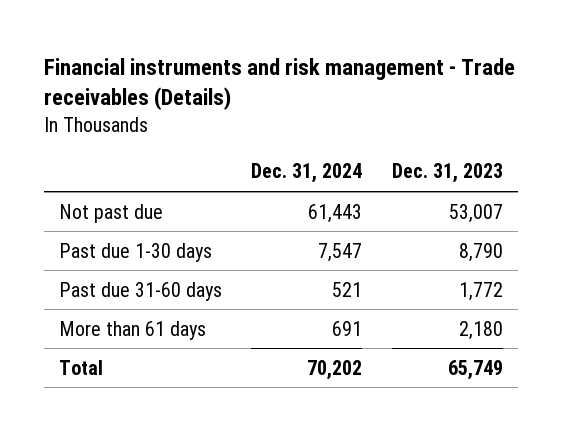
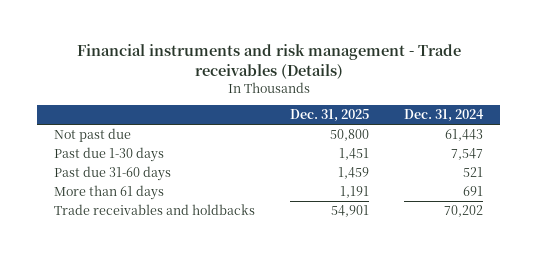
[391,163,503,184] Dec. 31, 2023 -> none
none -> [290,109,370,123] Dec. 31, 2025
[58,359,103,375] Total -> [54,204,256,216] Trade receivables and holdbacks

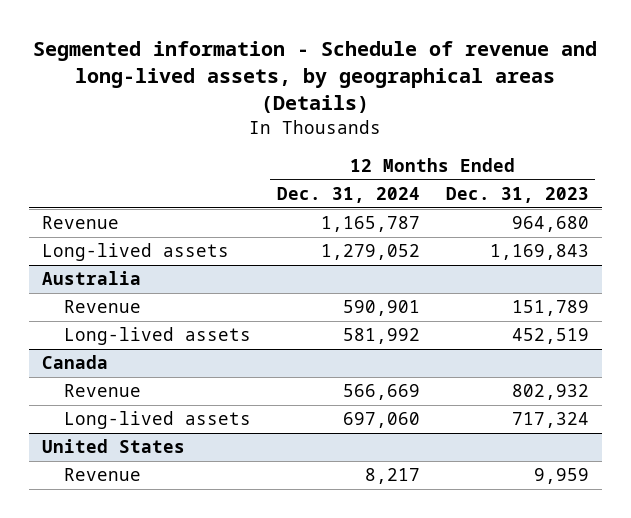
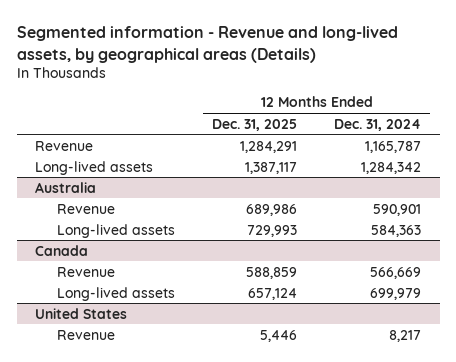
[33,41,598,114] Segmented information - Schedule of revenue and long-lived assets, by geographical areas (Details) -> [16,26,398,63] Segmented information - Revenue and long-lived assets, by geographical areas (Details)
[445,186,589,203] Dec. 31, 2023 -> none
none -> [212,118,298,131] Dec. 31, 2025
[320,244,420,261] 1,279,052 -> [361,161,422,174] 1,284,342
[342,328,420,345] 581,992 -> [371,224,422,237] 584,363
[342,412,420,429] 697,060 -> [370,287,422,300] 699,979

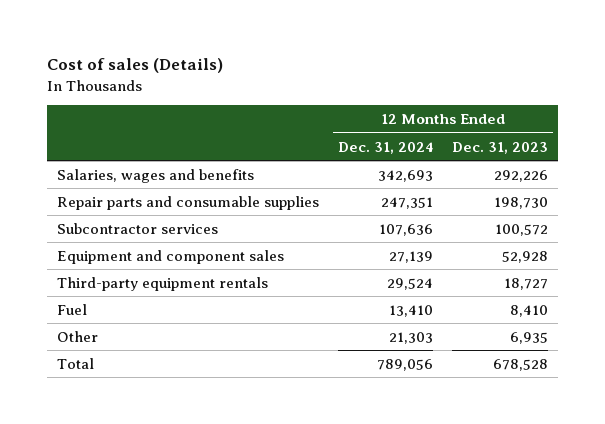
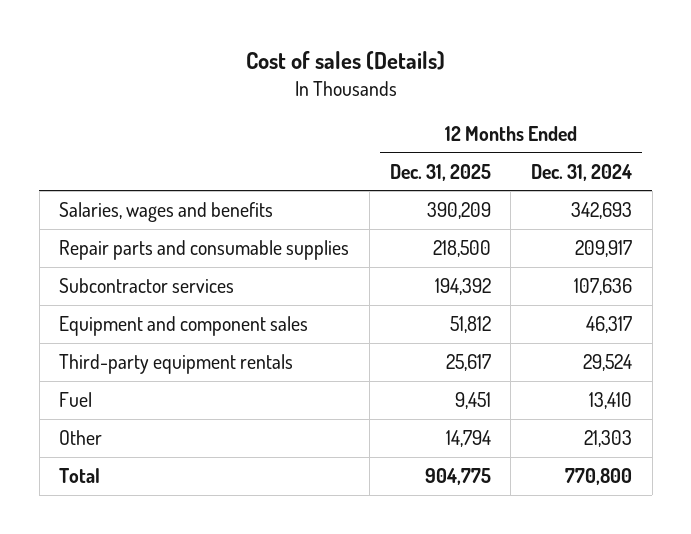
[452,141,549,154] Dec. 31, 2023 -> none
none -> [389,163,491,181] Dec. 31, 2025
[380,196,433,209] 247,351 -> [575,239,633,257] 209,917
[388,250,433,263] 27,139 -> [586,315,633,333] 46,317
[376,358,433,371] 789,056 -> [565,467,633,485] 770,800

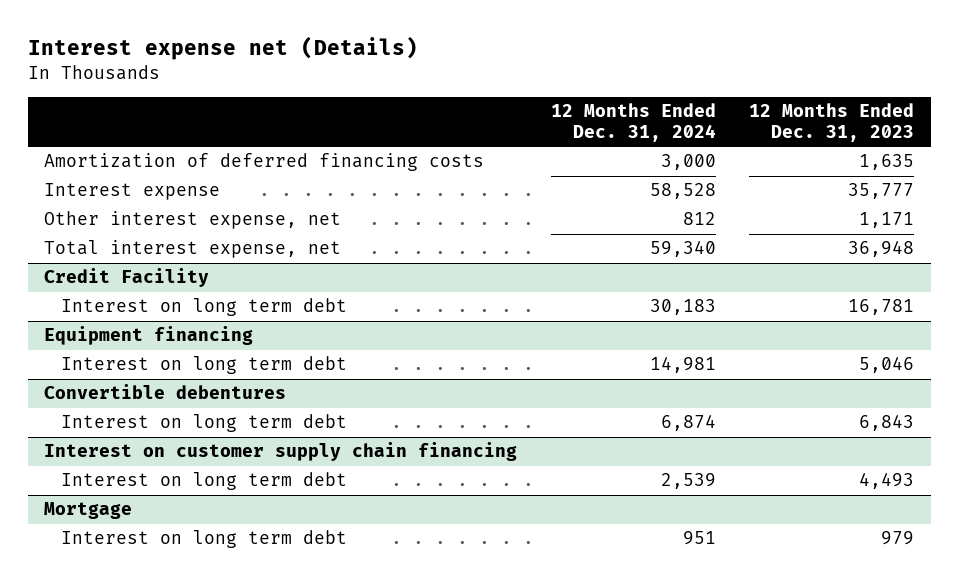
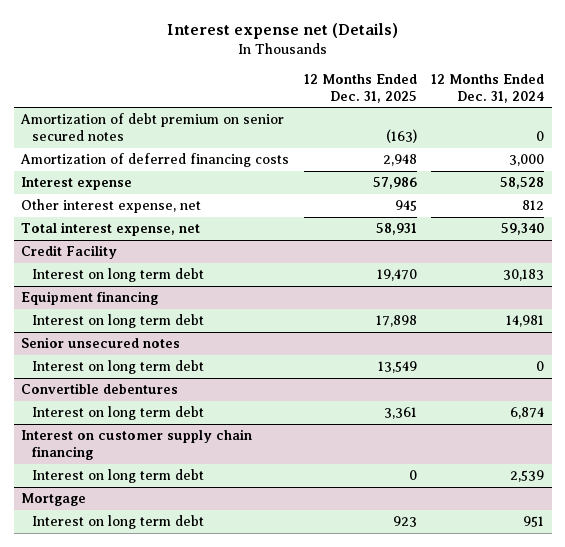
[749,103,915,143] 12 Months Ended Dec. 31, 2023 -> none
none -> [303,73,417,103] 12 Months Ended Dec. 31, 2025
none -> [19,113,284,142] Amortization of debt premium on senior secured notes
none -> [20,337,180,349] Senior unsecured notes
none -> [31,360,204,375] Interest on long term debt

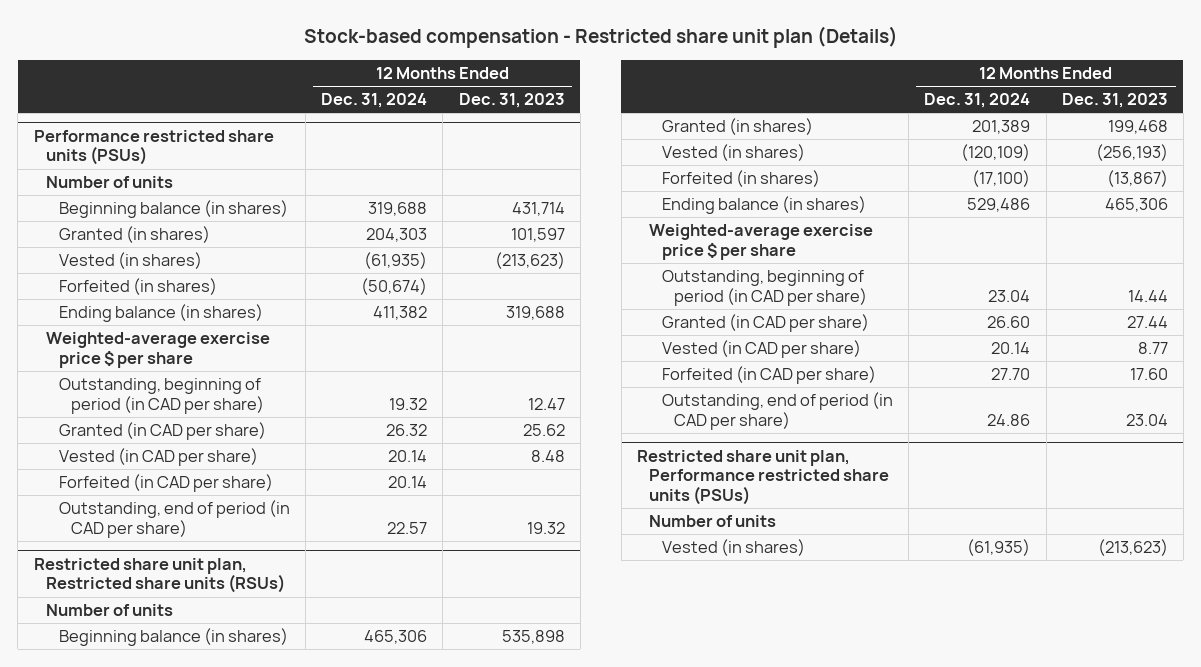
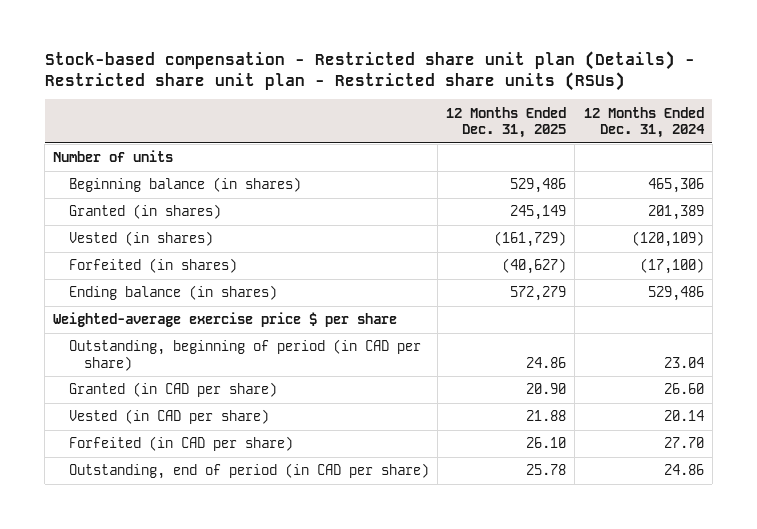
[303,26,898,49] Stock-based compensation - Restricted share unit plan (Details) -> [44,51,695,92] Stock-based compensation - Restricted share unit plan (Details) - Restricted share unit plan - Restricted share units (RSUs)
[458,93,565,109] Dec. 31, 2023 -> none
none -> [446,106,567,138] 12 Months Ended Dec. 31, 2025
[33,129,274,166] Performance restricted share units (PSUs) -> none
[58,200,288,219] Beginning balance (in shares) -> none
[58,226,210,244] Granted (in shares) -> none
[58,252,202,270] Vested (in shares) -> none
[58,278,217,296] Forfeited (in shares) -> none
[58,304,263,323] Ending balance (in shares) -> none
[46,332,271,368] Weighted-average exercise price $ per share -> none
[58,378,265,414] Outstanding, beginning of period (in CAD per share) -> none
[58,422,266,441] Granted (in CAD per share) -> none
[58,448,258,467] Vested (in CAD per share) -> none
[58,474,273,493] Forfeited (in CAD per share) -> none
[58,500,290,538] Outstanding, end of period (in CAD per share) -> none
[33,557,286,594] Restricted share unit plan, Restricted share units (RSUs) -> none
[46,604,174,617] Number of units -> none
[636,449,890,505] Restricted share unit plan, Performance restricted share units (PSUs) -> none
[649,515,777,528] Number of units -> none
[661,539,805,557] Vested (in shares) -> none

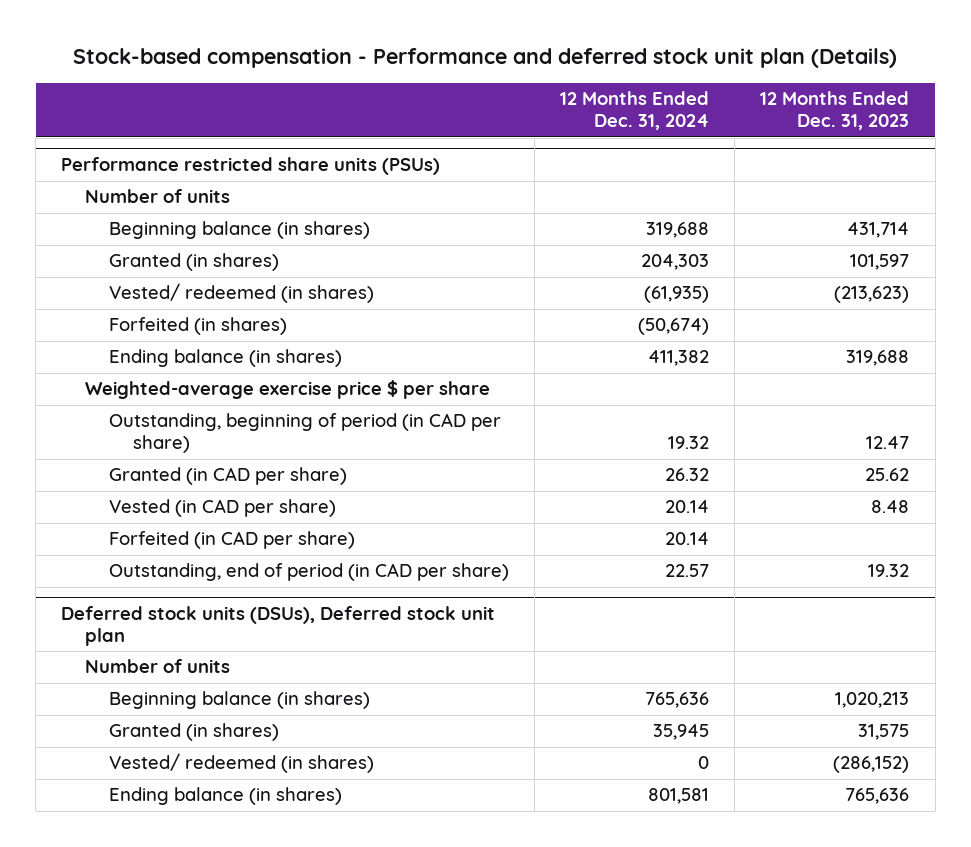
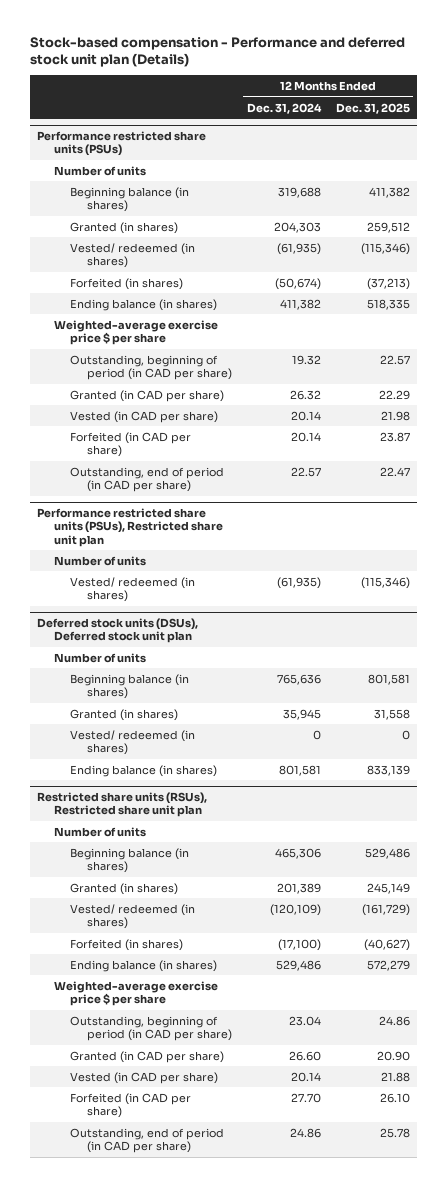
[760,91,910,131] 12 Months Ended Dec. 31, 2023 -> none
none -> [335,102,410,114] Dec. 31, 2025
none -> [37,508,223,547] Performance restricted share units (PSUs), Restricted share unit plan
none -> [53,555,146,566] Number of units
none -> [70,576,196,602] Vested/ redeemed (in shares)
none -> [37,792,208,818] Restricted share units (RSUs), Restricted share unit plan
none -> [53,826,146,837] Number of units
none -> [70,847,190,873] Beginning balance (in shares)
none -> [70,882,179,895] Granted (in shares)
none -> [70,903,196,929] Vested/ redeemed (in shares)
none -> [70,938,184,951] Forfeited (in shares)
none -> [70,959,218,972] Ending balance (in shares)
none -> [53,980,218,1006] Weighted-average exercise price $ per share
none -> [70,1015,232,1041] Outstanding, beginning of period (in CAD per share)
none -> [70,1050,225,1063] Granted (in CAD per share)
none -> [70,1071,219,1084] Vested (in CAD per share)
none -> [70,1092,192,1118] Forfeited (in CAD per share)
none -> [70,1127,225,1153] Outstanding, end of period (in CAD per share)

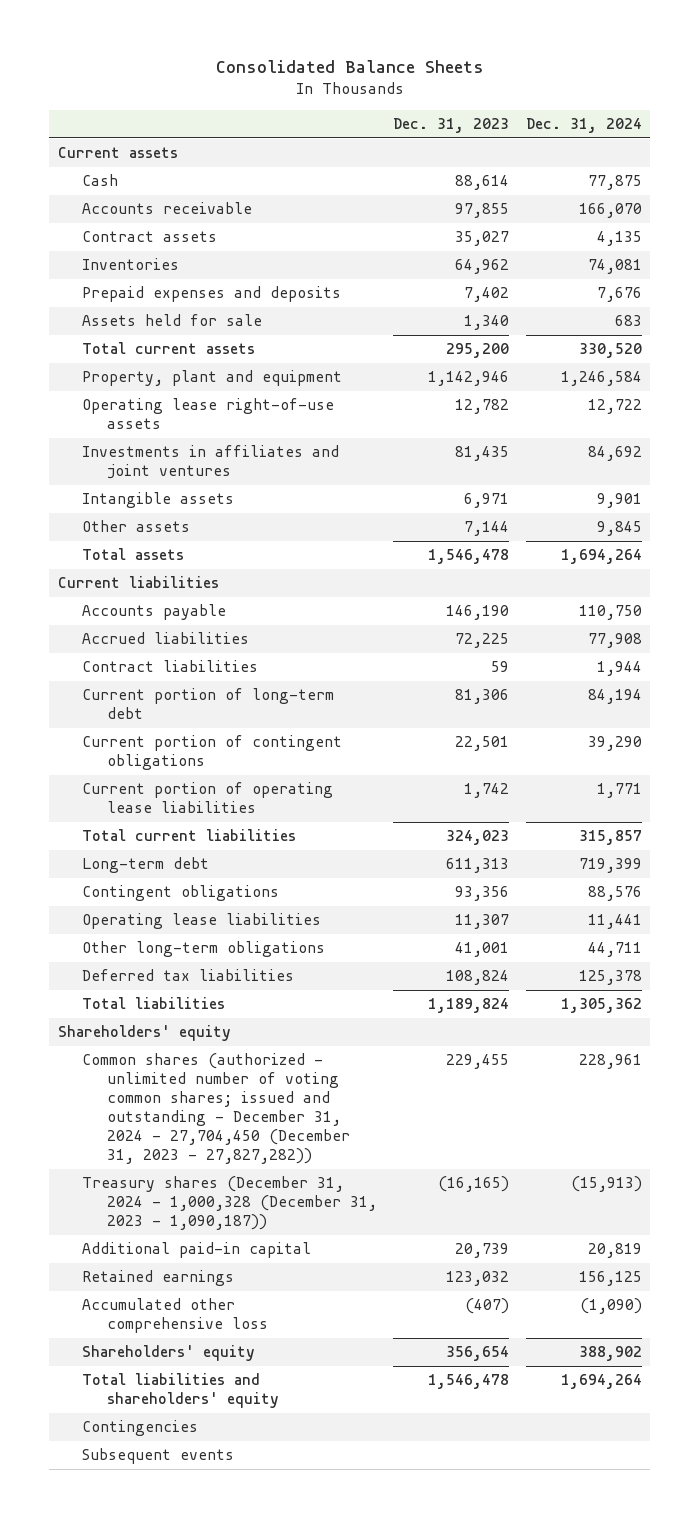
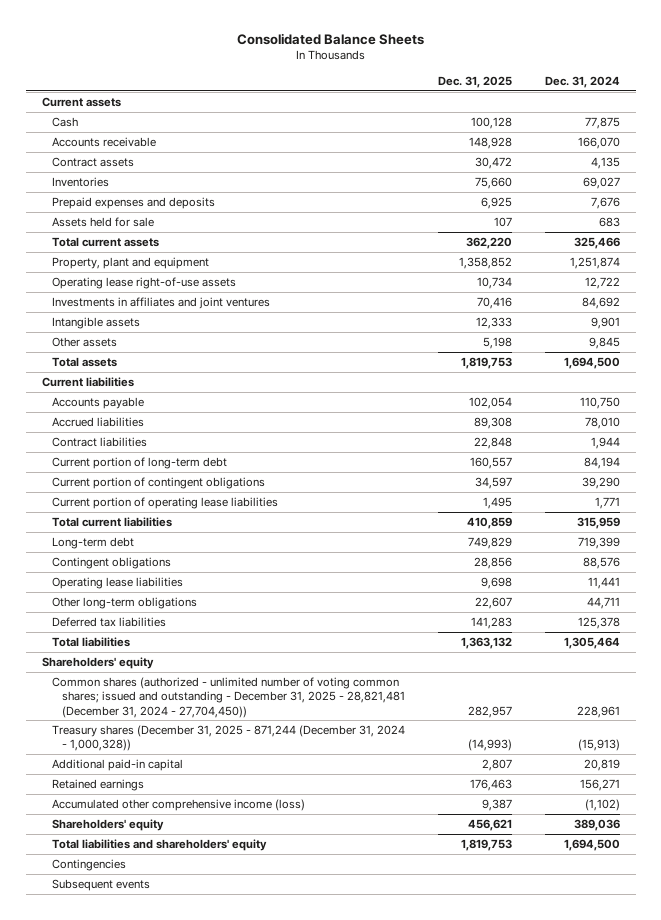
[393,118,510,134] Dec. 31, 2023 -> none
none -> [437,76,512,89] Dec. 31, 2025
[587,259,642,275] 74,081 -> [582,176,620,189] 69,027
[578,343,642,359] 330,520 -> [573,236,620,249] 325,466
[560,371,642,387] 1,246,584 -> [569,256,620,269] 1,251,874
[560,549,642,565] 1,694,264 -> [563,356,620,369] 1,694,500
[587,633,642,649] 77,908 -> [584,416,620,429] 78,010
[578,830,642,846] 315,857 -> [576,516,620,529] 315,959
[560,998,642,1014] 1,305,362 -> [563,636,620,649] 1,305,464
[82,1053,350,1165] Common shares (authorized - unlimited number of voting common shares; issued and outstanding - December 31, 2024 - 27,704,450 (December 31, 2023 - 27,827,282)) -> [51,676,405,718] Common shares (authorized - unlimited number of voting common shares; issued and outstanding - December 31, 2025 - 28,821,481 (December 31, 2024 - 27,704,450))
[82,1176,377,1231] Treasury shares (December 31, 2024 - 1,000,328 (December 31, 2023 - 1,090,187)) -> [51,724,405,752] Treasury shares (December 31, 2025 - 871,244 (December 31, 2024 - 1,000,328))
[578,1271,642,1287] 156,125 -> [579,778,620,791] 156,271
[82,1298,268,1334] Accumulated other comprehensive loss -> [51,798,305,811] Accumulated other comprehensive income (loss)
[579,1298,642,1315] (1,090) -> [584,798,620,811] (1,102)
[578,1346,642,1362] 388,902 -> [573,818,620,831] 389,036
[560,1374,642,1390] 1,694,264 -> [563,838,620,851] 1,694,500

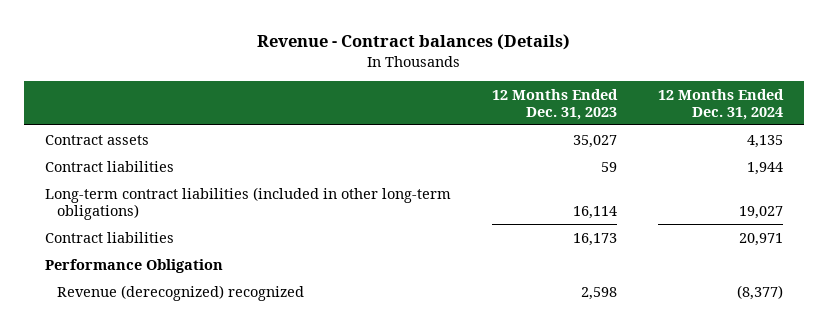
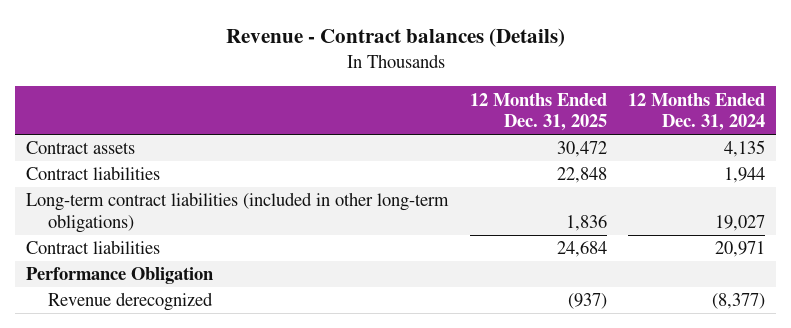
[492,88,619,120] 12 Months Ended Dec. 31, 2023 -> none
none -> [469,92,607,132] 12 Months Ended Dec. 31, 2025
[57,284,305,301] Revenue (derecognized) recognized -> [47,292,213,312] Revenue derecognized

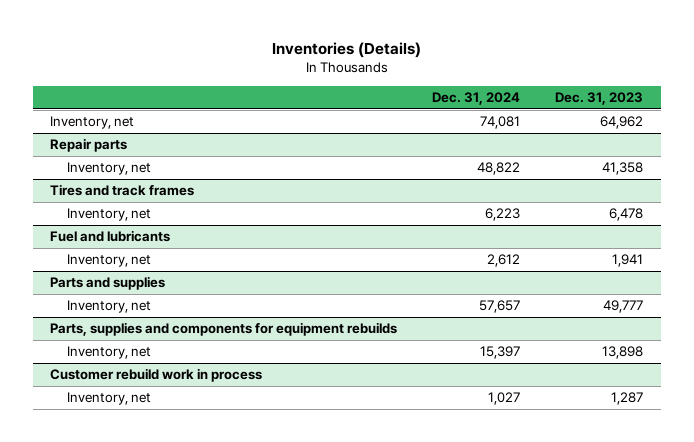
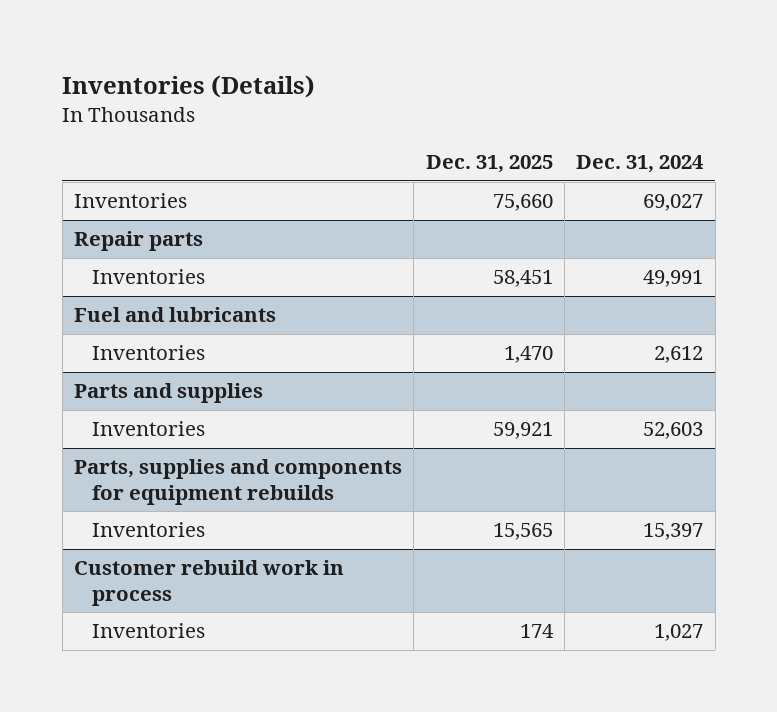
[555,92,644,106] Dec. 31, 2023 -> none
none -> [425,155,553,174] Dec. 31, 2025
[50,116,135,130] Inventory, net -> none
none -> [73,193,187,209] Inventories
[66,162,151,176] Inventory, net -> none
[50,184,195,197] Tires and track frames -> none
[66,208,151,222] Inventory, net -> none
none -> [91,269,205,285] Inventories
[66,254,151,268] Inventory, net -> [91,345,205,361] Inventories
[66,300,151,314] Inventory, net -> none
none -> [91,421,205,437] Inventories
[66,346,151,360] Inventory, net -> [91,522,205,538] Inventories
[66,392,151,406] Inventory, net -> [91,623,205,639] Inventories

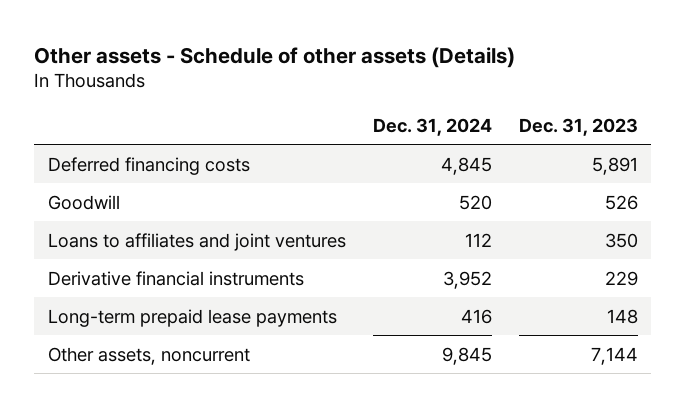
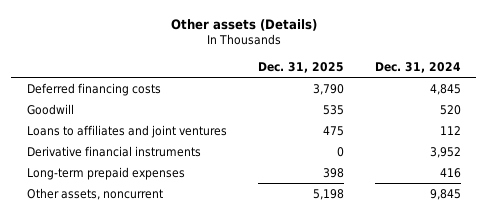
[34,46,516,68] Other assets - Schedule of other assets (Details) -> [170,18,317,31] Other assets (Details)
[518,117,638,136] Dec. 31, 2023 -> none
none -> [257,61,344,73] Dec. 31, 2025
[47,308,337,327] Long-term prepaid lease payments -> [26,166,185,180] Long-term prepaid expenses

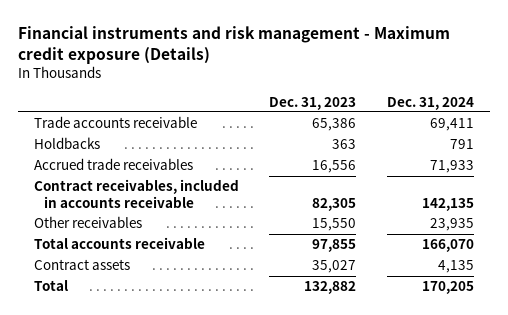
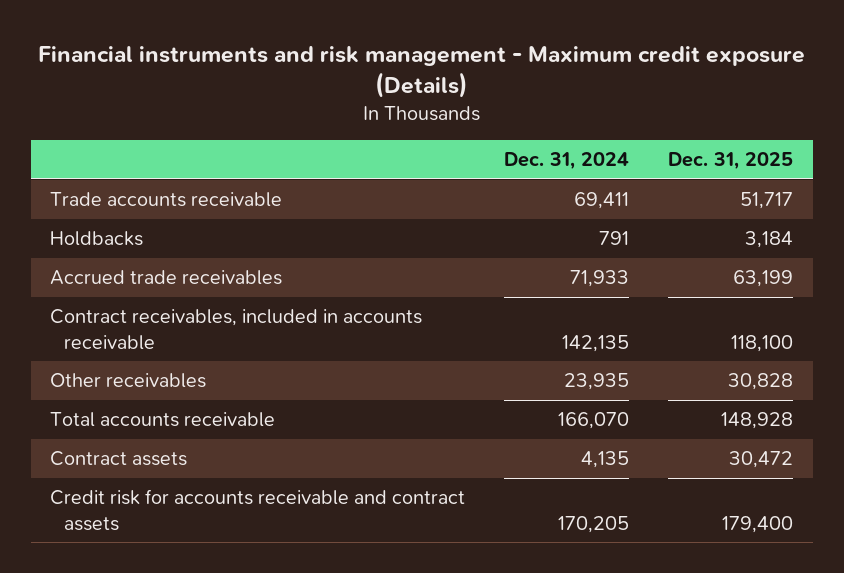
[269,96,357,110] Dec. 31, 2023 -> none
none -> [668,152,794,171] Dec. 31, 2025
[33,280,68,292] Total -> [50,489,466,531] Credit risk for accounts receivable and contract assets

